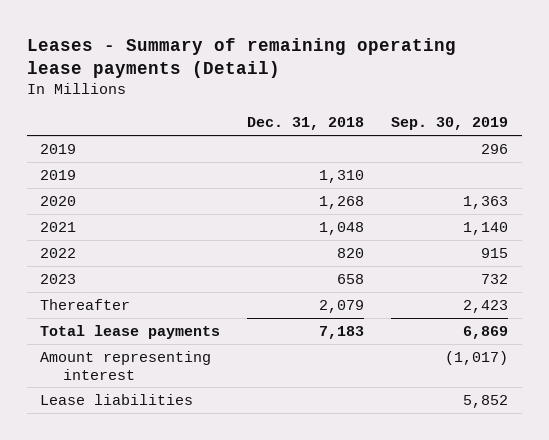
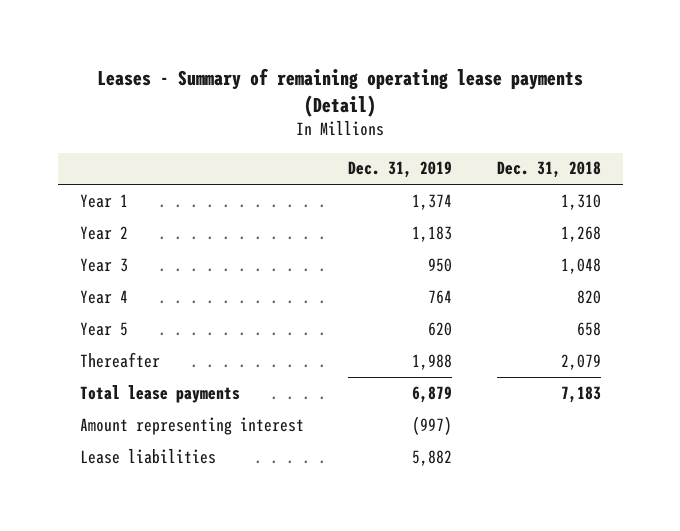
[391,117,509,131] Sep. 30, 2019 -> none
none -> [348,161,453,179] Dec. 31, 2019
[40,143,77,154] 2019 -> none
[40,169,77,180] 2019 -> [79,193,128,208] Year 1
[40,195,77,206] 2020 -> [79,225,128,240] Year 2
[40,221,77,232] 2021 -> [79,257,128,272] Year 3
[40,247,77,258] 2022 -> [79,289,128,304] Year 4
[40,273,77,284] 2023 -> [79,321,128,336] Year 5

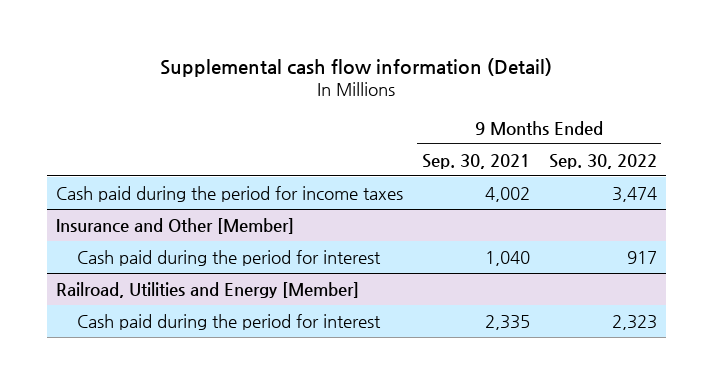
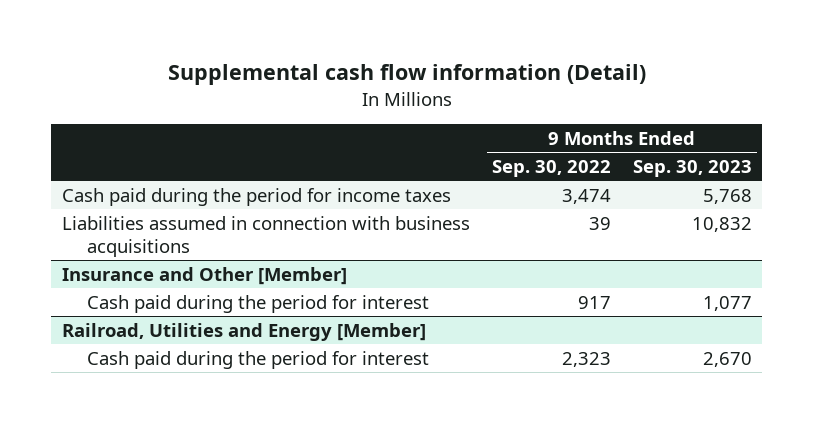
[421,153,530,169] Sep. 30, 2021 -> none
none -> [632,160,752,178] Sep. 30, 2023
none -> [62,215,471,257] Liabilities assumed in connection with business acquisitions

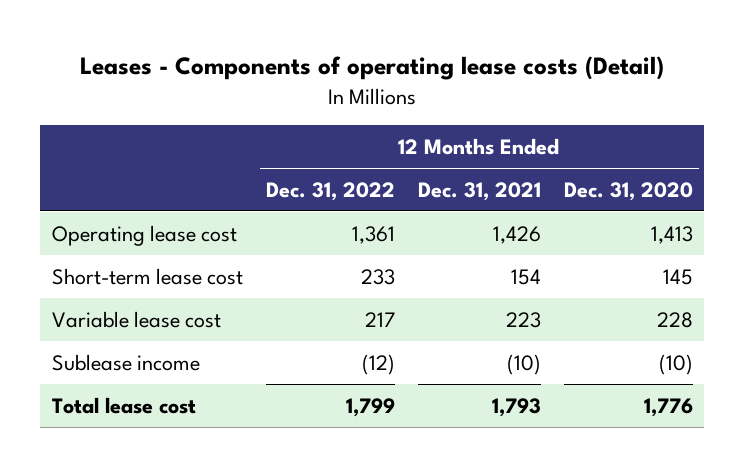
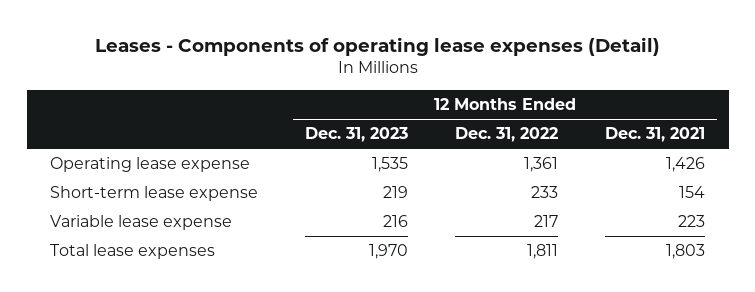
[80,55,665,80] Leases - Components of operating lease costs (Detail) -> [94,36,660,56] Leases - Components of operating lease expenses (Detail)
[563,181,693,201] Dec. 31, 2020 -> none
none -> [305,127,409,143] Dec. 31, 2023
[51,353,200,371] Sublease income -> none
[51,224,237,246] Operating lease cost -> [50,157,251,173] Operating lease expense
[51,267,243,285] Short-term lease cost -> [50,186,259,202] Short-term lease expense
[51,310,221,328] Variable lease cost -> [50,215,233,231] Variable lease expense
[51,396,196,414] Total lease cost -> [50,244,216,260] Total lease expenses
[345,397,395,417] 1,799 -> [527,244,559,260] 1,811
[491,397,541,417] 1,793 -> [666,244,706,260] 1,803

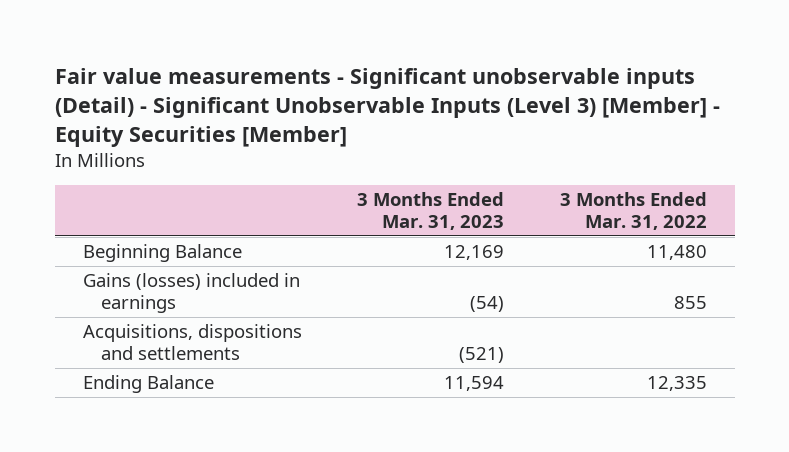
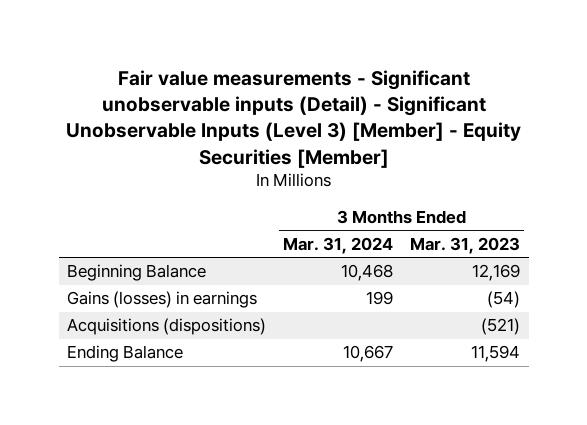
[559,192,707,231] 3 Months Ended Mar. 31, 2022 -> none
none -> [283,236,394,254] Mar. 31, 2024
[82,272,300,313] Gains (losses) included in earnings -> [67,291,258,309] Gains (losses) in earnings
[82,323,302,360] Acquisitions, dispositions and settlements -> [67,318,267,336] Acquisitions (dispositions)

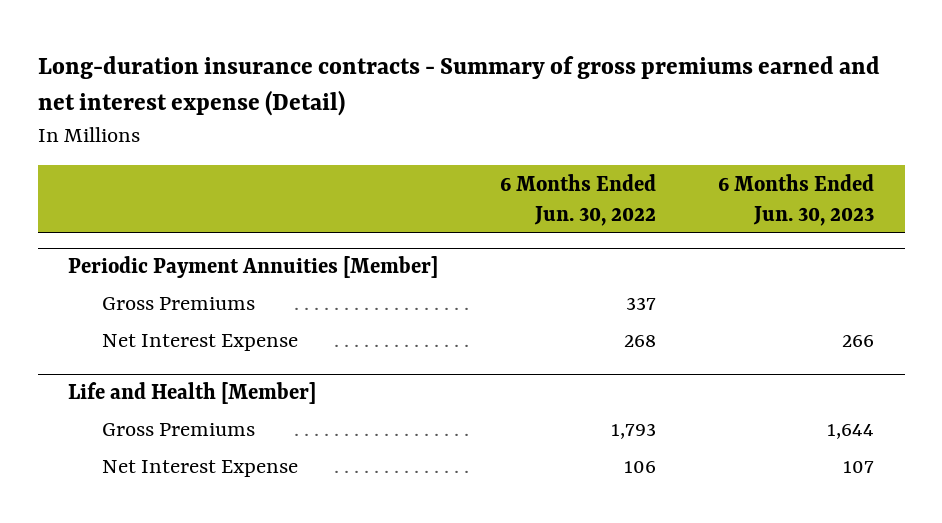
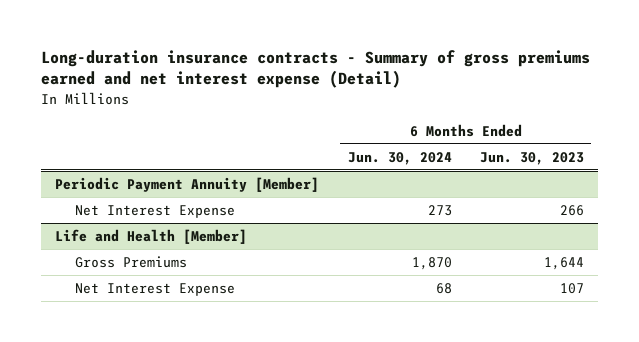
[500,173,657,226] 6 Months Ended Jun. 30, 2022 -> none
none -> [347,151,452,165] Jun. 30, 2024
[101,297,255,311] Gross Premiums -> none
[68,256,439,279] Periodic Payment Annuities [Member] -> [54,177,319,193] Periodic Payment Annuity [Member]

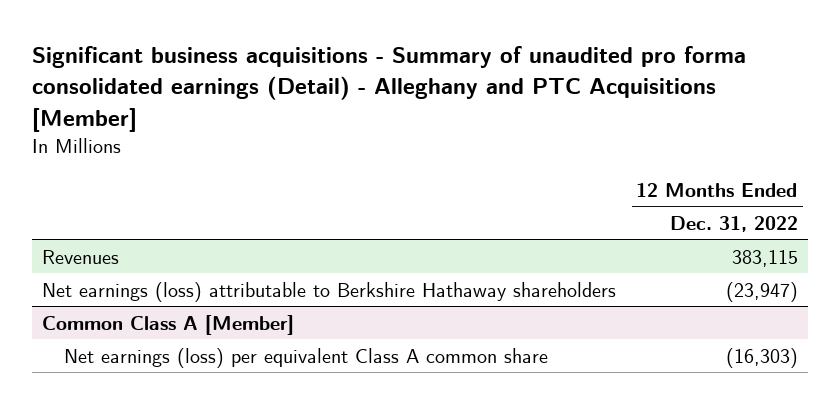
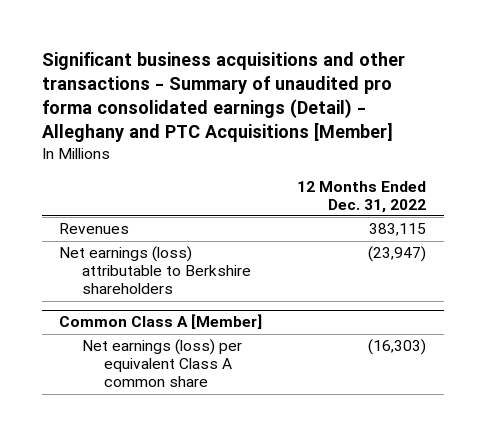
[31,45,746,132] Significant business acquisitions - Summary of unaudited pro forma consolidated earnings (Detail) - Alleghany and PTC Acquisitions [Member] -> [41,51,405,142] Significant business acquisitions and other transactions - Summary of unaudited pro forma consolidated earnings (Detail) - Alleghany and PTC Acquisitions [Member]
[41,281,616,302] Net earnings (loss) attributable to Berkshire Hathaway shareholders -> [59,246,251,295] Net earnings (loss) attributable to Berkshire shareholders

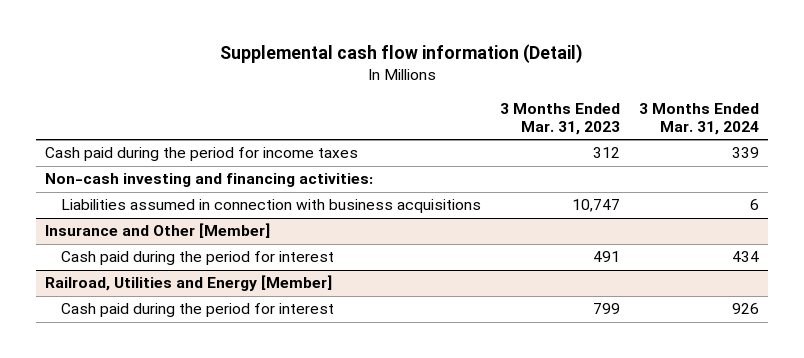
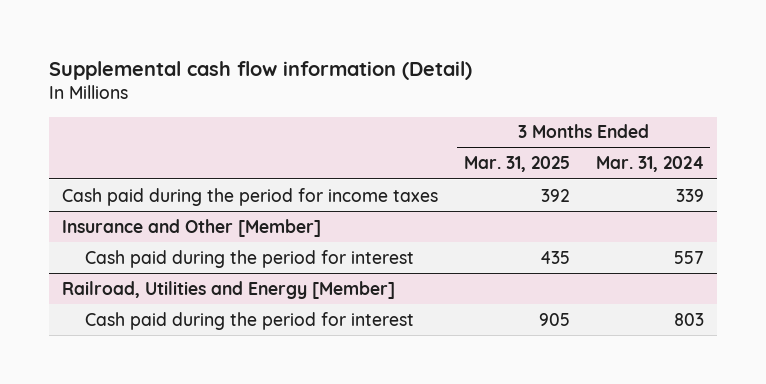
[499,102,620,135] 3 Months Ended Mar. 31, 2023 -> none
none -> [463,156,570,173] Mar. 31, 2025
[45,173,374,188] Non-cash investing and financing activities: -> none
[60,199,481,214] Liabilities assumed in connection with business acquisitions -> none
[731,251,759,263] 434 -> [673,250,704,264] 557
[731,303,759,315] 926 -> [673,312,704,326] 803

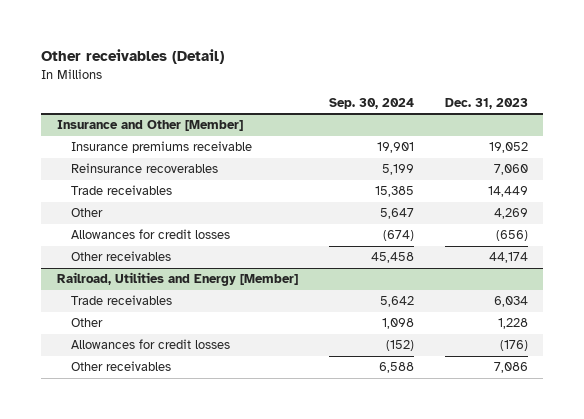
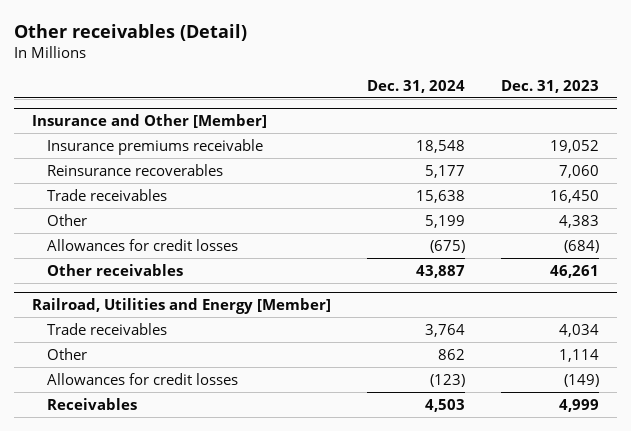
[328,98,414,110] Sep. 30, 2024 -> none
none -> [366,79,465,93] Dec. 31, 2024
[487,186,528,198] 14,449 -> [549,189,599,203] 16,450
[493,208,528,220] 4,269 -> [558,214,599,228] 4,383
[495,230,528,242] (656) -> [563,239,599,253] (684)
[488,252,528,264] 44,174 -> [549,264,599,278] 46,261
[493,296,528,308] 6,034 -> [558,323,599,337] 4,034
[497,318,528,330] 1,228 -> [558,348,599,362] 1,114
[499,340,528,352] (176) -> [563,373,599,387] (149)
[71,361,172,372] Other receivables -> [47,397,138,410] Receivables
[493,362,528,374] 7,086 -> [558,398,599,412] 4,999

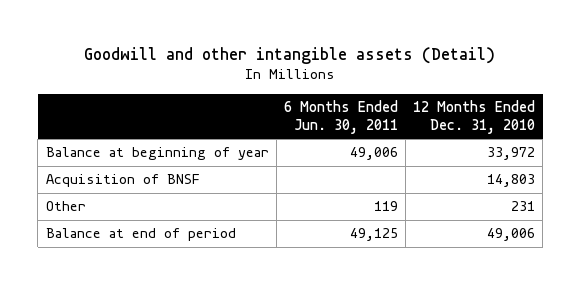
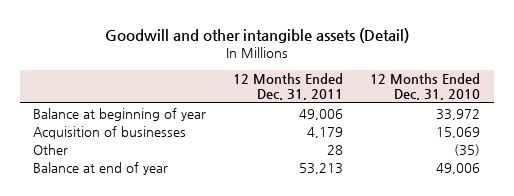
[283,100,398,134] 6 Months Ended Jun. 30, 2011 -> none
none -> [233,73,344,101] 12 Months Ended Dec. 31, 2011
[45,174,200,188] Acquisition of BNSF -> [33,125,187,139] Acquisition of businesses
[487,174,536,188] 14,803 -> [436,126,481,138] 15,069
[511,201,536,212] 231 -> [454,143,481,156] (35)
[45,228,236,242] Balance at end of period -> [33,161,169,175] Balance at end of year

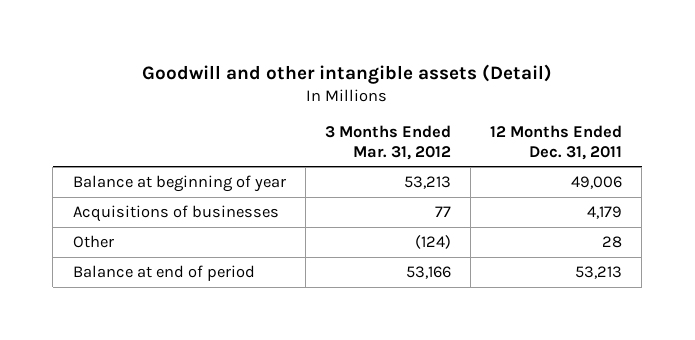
[370,73,481,101] 12 Months Ended Dec. 31, 2010 -> none
none -> [324,125,451,160] 3 Months Ended Mar. 31, 2012
[33,125,187,139] Acquisition of businesses -> [72,204,279,222] Acquisitions of businesses
[33,161,169,175] Balance at end of year -> [72,264,255,281] Balance at end of period

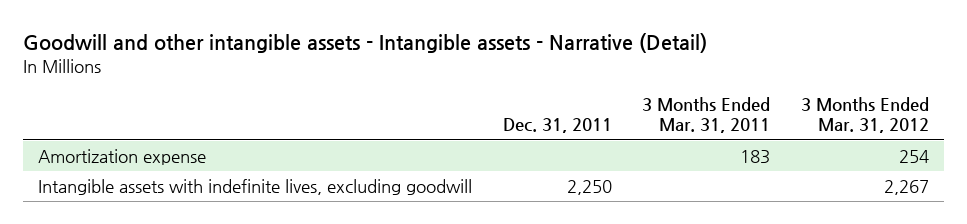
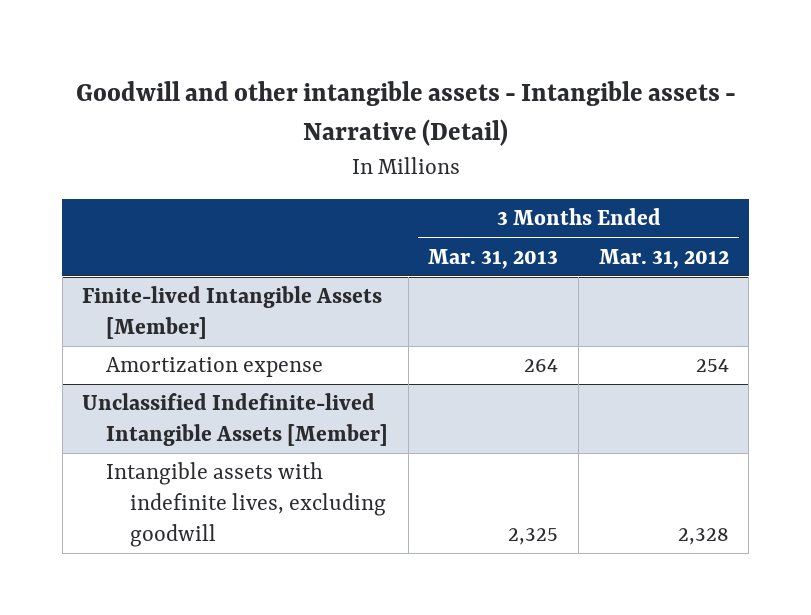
[502,118,612,134] Dec. 31, 2011 -> none
[642,96,771,134] 3 Months Ended Mar. 31, 2011 -> none
none -> [428,248,559,269] Mar. 31, 2013
none -> [82,286,383,340] Finite-lived Intangible Assets [Member]
none -> [82,393,389,447] Unclassified Indefinite-lived Intangible Assets [Member]
[883,180,929,196] 2,267 -> [677,528,729,546] 2,328

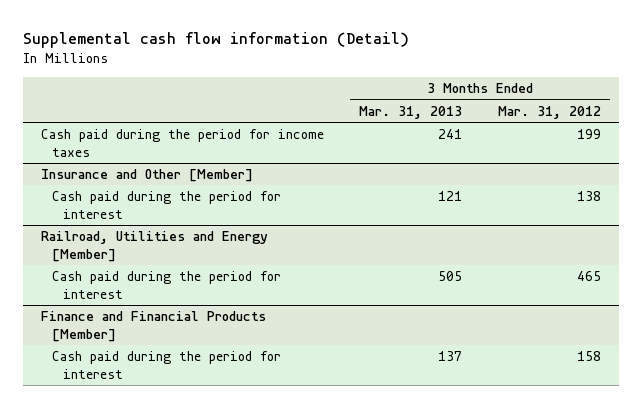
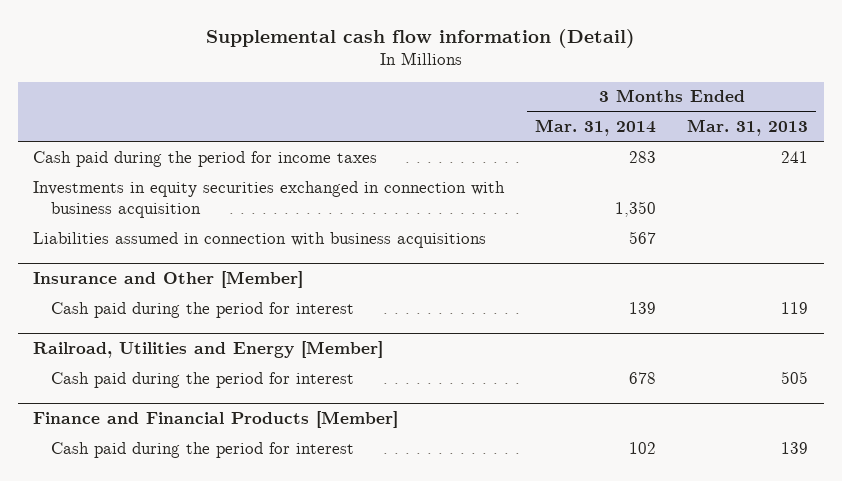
[498,105,602,119] Mar. 31, 2012 -> none
none -> [535,119,657,137] Mar. 31, 2014
none -> [33,180,506,218] Investments in equity securities exchanged in connection with business acquisition
none -> [33,231,487,248] Liabilities assumed in connection with business acquisitions
[438,191,463,202] 121 -> [781,301,809,314] 119
[438,351,463,362] 137 -> [781,441,809,454] 139

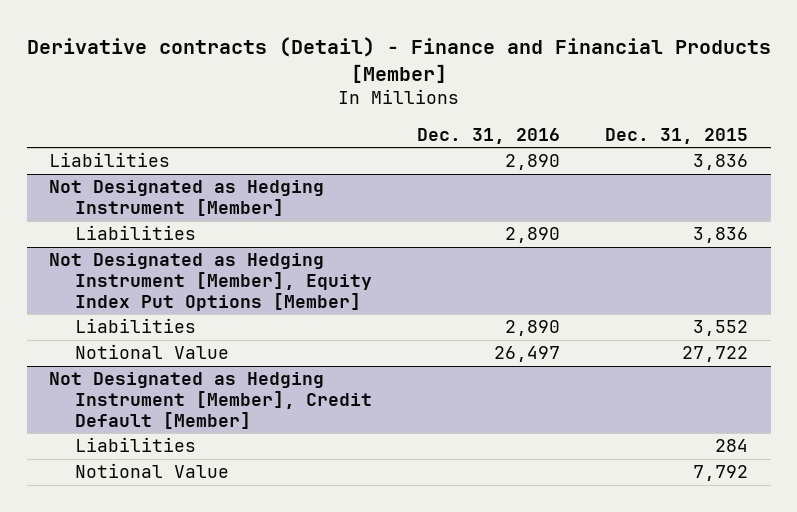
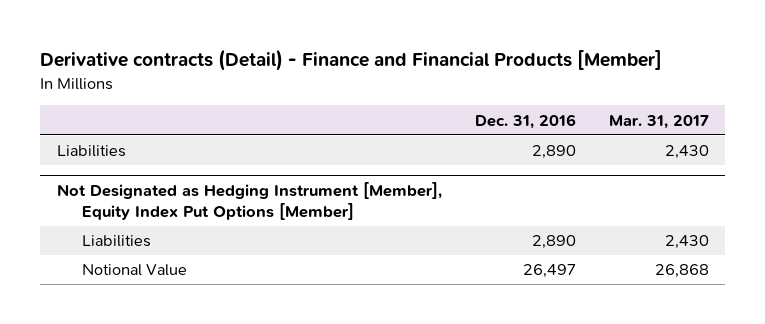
[605,127,749,144] Dec. 31, 2015 -> none
none -> [608,114,709,129] Mar. 31, 2017
[49,180,325,217] Not Designated as Hedging Instrument [Member] -> none
[75,225,197,241] Liabilities -> none
[49,372,373,429] Not Designated as Hedging Instrument [Member], Credit Default [Member] -> none
[75,437,197,453] Liabilities -> none
[75,463,230,479] Notional Value -> none

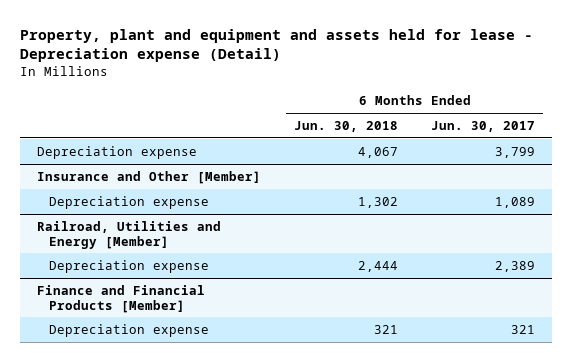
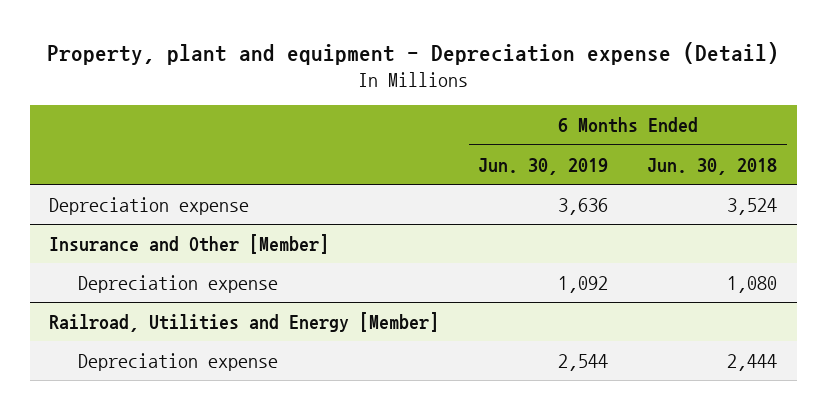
[20,28,534,63] Property, plant and equipment and assets held for lease - Depreciation expense (Detail) -> [47,41,780,65] Property, plant and equipment - Depreciation expense (Detail)
[431,120,536,132] Jun. 30, 2017 -> none
none -> [478,157,609,175] Jun. 30, 2019
[357,146,398,158] 4,067 -> [727,197,778,215] 3,524
[357,196,398,208] 1,302 -> [727,275,778,293] 1,080
[36,284,205,313] Finance and Financial Products [Member] -> none
[49,323,210,337] Depreciation expense -> none

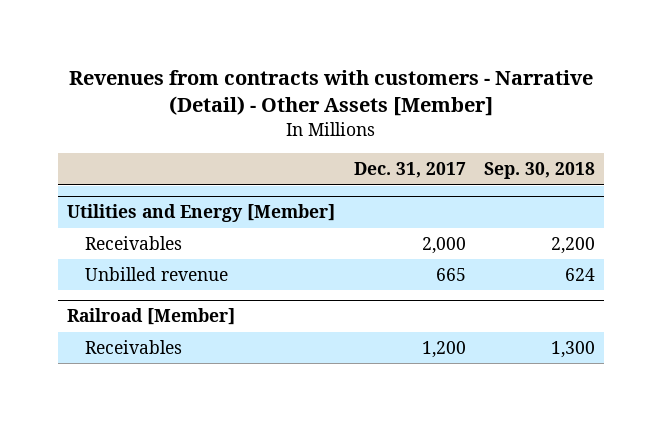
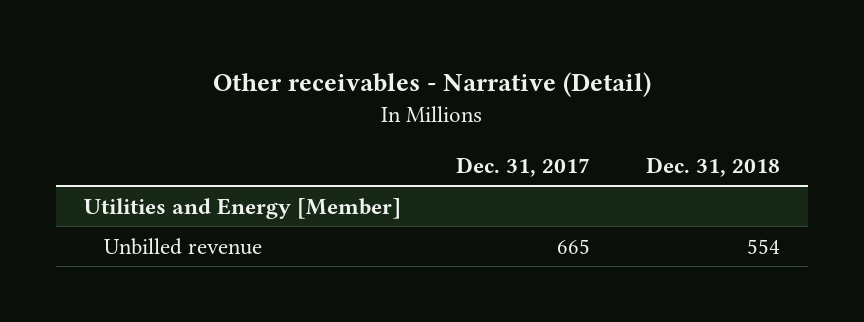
[69,70,594,117] Revenues from contracts with customers - Narrative (Detail) - Other Assets [Member] -> [212,72,651,98] Other receivables - Narrative (Detail)
[484,162,596,180] Sep. 30, 2018 -> none
none -> [646,156,781,177] Dec. 31, 2018
[85,235,183,250] Receivables -> none
[67,308,236,326] Railroad [Member] -> none
[85,339,183,354] Receivables -> none

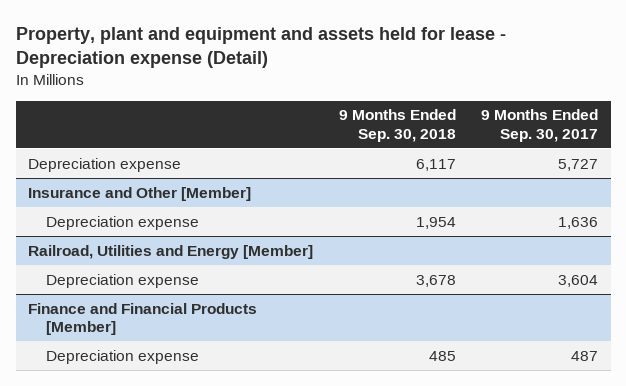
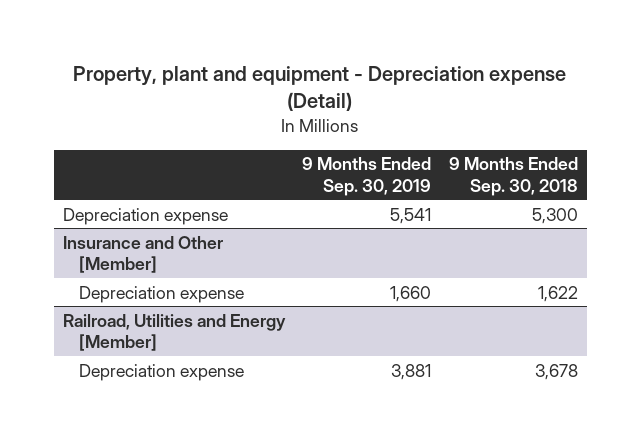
[15,26,506,69] Property, plant and equipment and assets held for lease - Depreciation expense (Detail) -> [73,66,567,112] Property, plant and equipment - Depreciation expense (Detail)
[480,109,598,142] 9 Months Ended Sep. 30, 2017 -> none
none -> [302,157,432,196] 9 Months Ended Sep. 30, 2019
[415,158,456,171] 6,117 -> [531,207,578,224] 5,300
[415,216,456,229] 1,954 -> [537,285,578,302] 1,622
[28,302,258,335] Finance and Financial Products [Member] -> none
[45,349,199,364] Depreciation expense -> none

